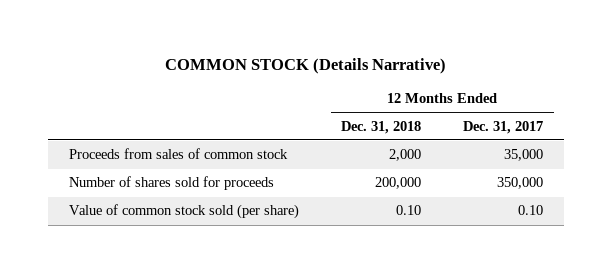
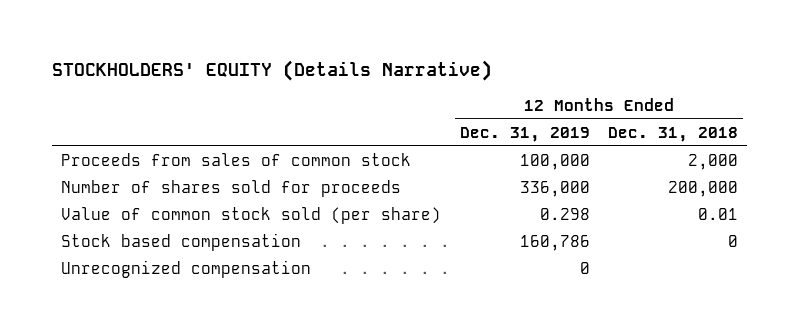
[165,58,447,75] COMMON STOCK (Details Narrative) -> [51,60,492,82] STOCKHOLDERS' EQUITY (Details Narrative)
[463,120,544,134] Dec. 31, 2017 -> none
none -> [459,126,590,142] Dec. 31, 2019
[396,205,422,216] 0.10 -> [698,207,739,220] 0.01
none -> [61,232,302,251] Stock based compensation
none -> [61,259,312,278] Unrecognized compensation

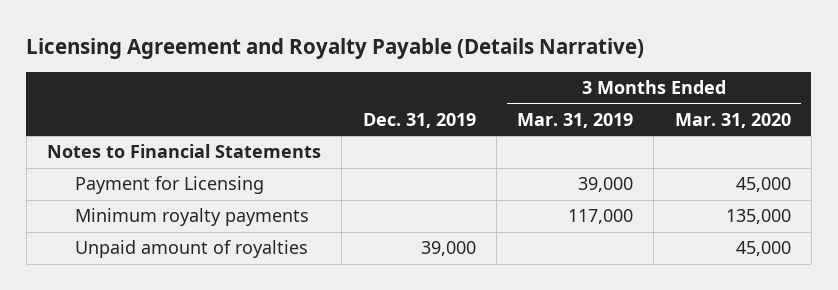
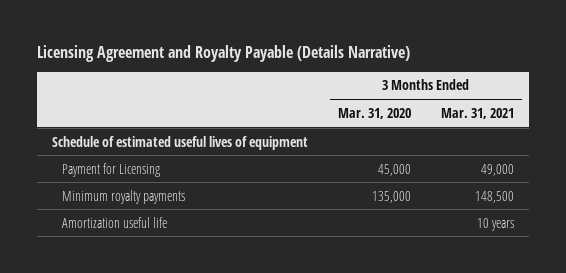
[362,112,476,128] Dec. 31, 2019 -> none
[517,112,634,128] Mar. 31, 2019 -> none
none -> [440,107,514,119] Mar. 31, 2021
[46,144,321,159] Notes to Financial Statements -> none
none -> [51,135,308,150] Schedule of estimated useful lives of equipment
[74,240,308,259] Unpaid amount of royalties -> none
none -> [61,216,167,228] Amortization useful life

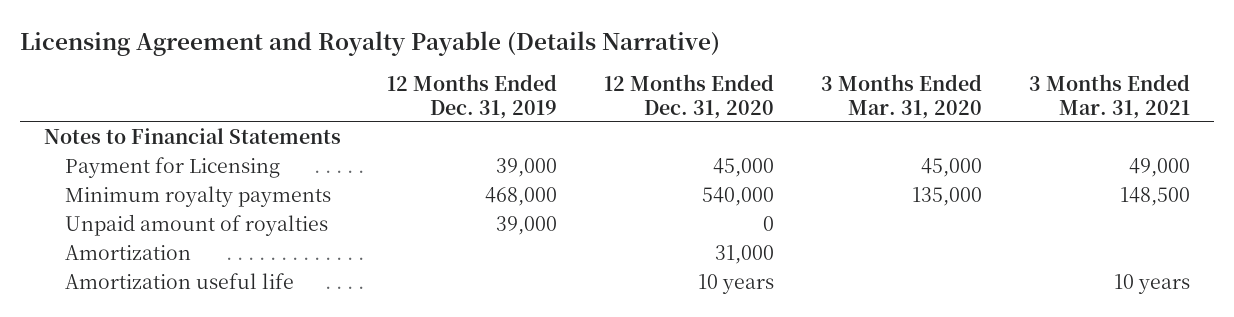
none -> [387,74,558,119] 12 Months Ended Dec. 31, 2019
none -> [604,74,775,119] 12 Months Ended Dec. 31, 2020
[51,135,308,150] Schedule of estimated useful lives of equipment -> [43,128,341,145] Notes to Financial Statements
none -> [64,214,328,237] Unpaid amount of royalties
none -> [64,245,191,261] Amortization

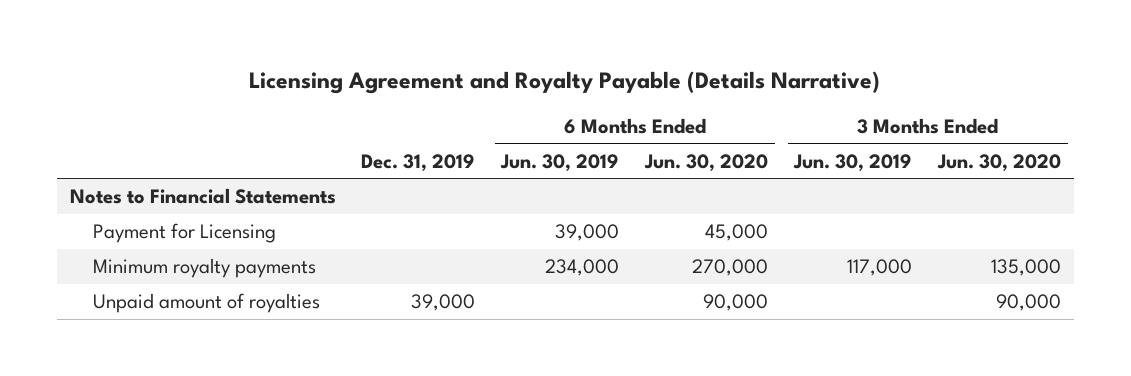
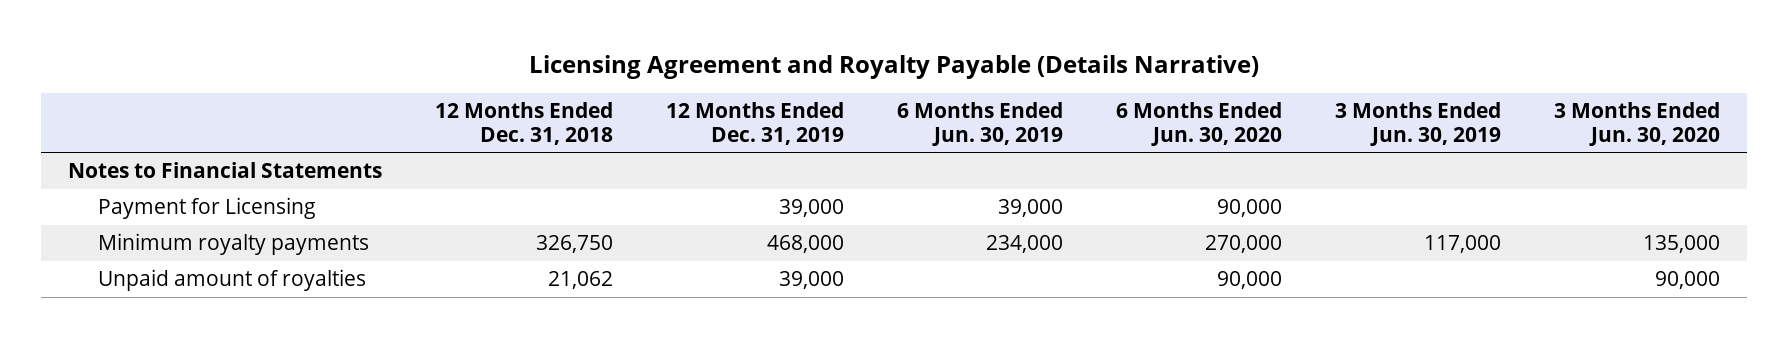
[361,153,476,172] Dec. 31, 2019 -> none
none -> [434,101,613,145] 12 Months Ended Dec. 31, 2018
none -> [665,101,844,145] 12 Months Ended Dec. 31, 2019
[705,224,769,242] 45,000 -> [1217,199,1283,218] 90,000

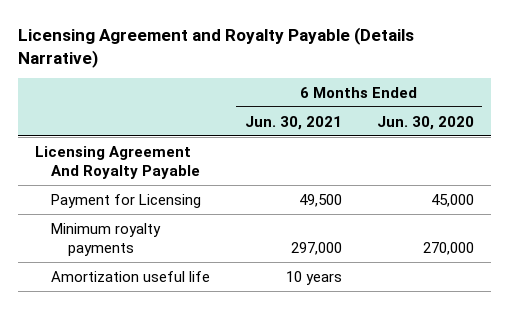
[434,101,613,145] 12 Months Ended Dec. 31, 2018 -> none
[665,101,844,145] 12 Months Ended Dec. 31, 2019 -> none
[897,101,1064,146] 6 Months Ended Jun. 30, 2019 -> none
[1335,101,1502,146] 3 Months Ended Jun. 30, 2019 -> none
[1554,101,1721,146] 3 Months Ended Jun. 30, 2020 -> none
none -> [245,115,343,130] Jun. 30, 2021
[67,162,382,179] Notes to Financial Statements -> none
none -> [34,145,201,179] Licensing Agreement And Royalty Payable
[1217,199,1283,218] 90,000 -> [430,193,474,207] 45,000
[97,269,366,292] Unpaid amount of royalties -> none
none -> [51,270,211,282] Amortization useful life

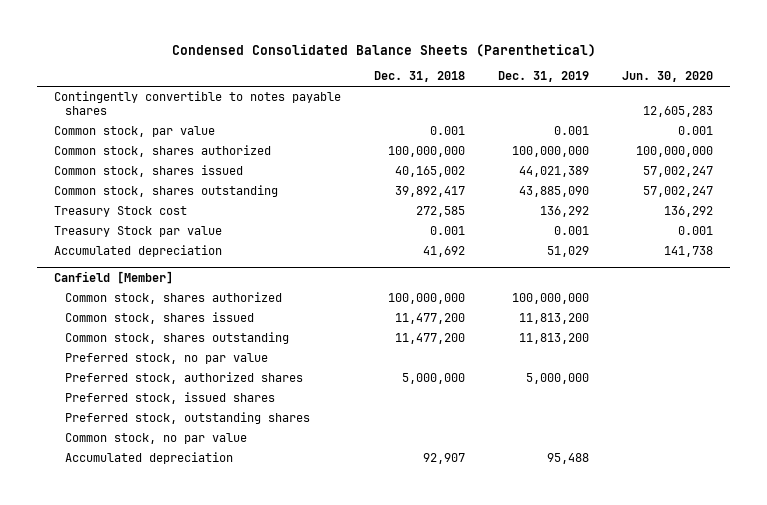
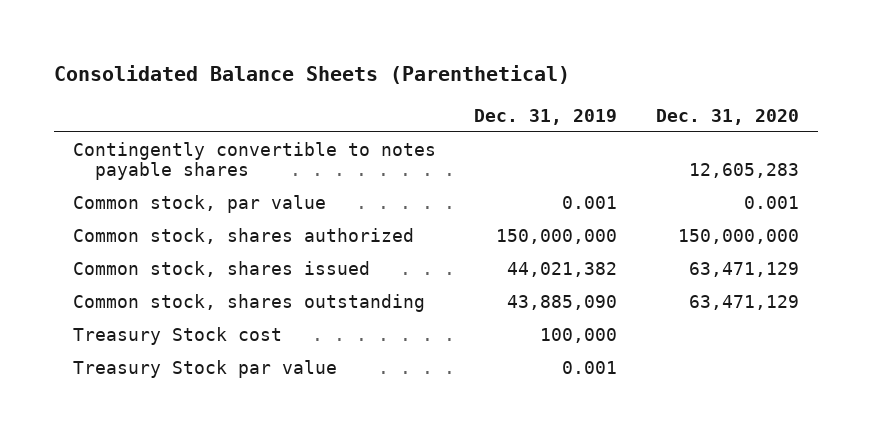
[171,43,596,57] Condensed Consolidated Balance Sheets (Parenthetical) -> [54,65,571,85] Consolidated Balance Sheets (Parenthetical)
[373,71,465,83] Dec. 31, 2018 -> none
[622,71,714,83] Jun. 30, 2020 -> none
none -> [655,108,799,125] Dec. 31, 2020
[512,146,590,158] 100,000,000 -> [496,228,618,244] 150,000,000
[519,166,590,178] 44,021,389 -> [507,261,618,277] 44,021,382
[540,206,590,218] 136,292 -> [540,327,618,343] 100,000
[53,245,222,258] Accumulated depreciation -> none
[53,271,173,285] Canfield [Member] -> none
[65,292,283,305] Common stock, shares authorized -> none
[65,312,255,325] Common stock, shares issued -> none
[65,332,290,345] Common stock, shares outstanding -> none
[65,353,269,365] Preferred stock, no par value -> none
[65,372,304,385] Preferred stock, authorized shares -> none
[65,392,276,405] Preferred stock, issued shares -> none
[65,412,311,425] Preferred stock, outstanding shares -> none
[65,433,248,445] Common stock, no par value -> none
[65,452,234,465] Accumulated depreciation -> none

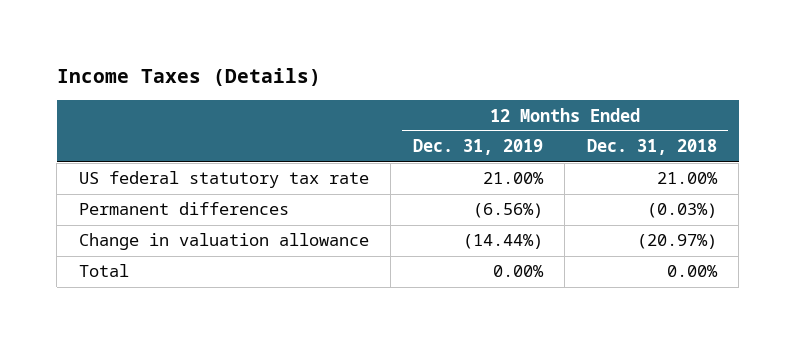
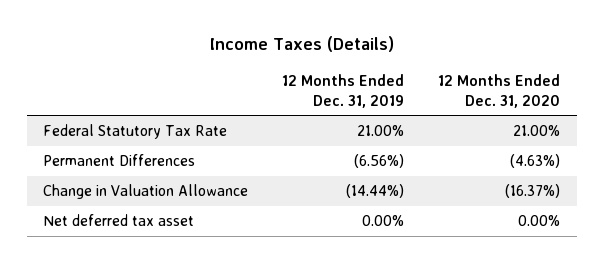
[586,139,717,156] Dec. 31, 2018 -> none
none -> [437,73,560,108] 12 Months Ended Dec. 31, 2020
[78,171,369,189] US federal statutory tax rate -> [43,124,228,140] Federal Statutory Tax Rate
[78,202,289,216] Permanent differences -> [43,154,196,167] Permanent Differences
[78,233,369,251] Change in valuation allowance -> [43,184,249,200] Change in Valuation Allowance
[78,264,129,278] Total -> [43,214,195,227] Net deferred tax asset

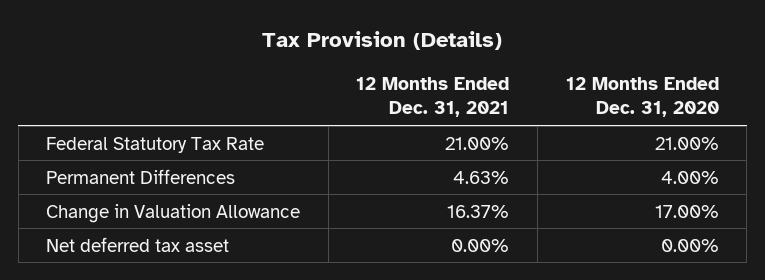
[209,36,394,53] Income Taxes (Details) -> [262,31,503,51] Tax Provision (Details)
[282,73,405,108] 12 Months Ended Dec. 31, 2019 -> none
none -> [356,76,510,118] 12 Months Ended Dec. 31, 2021
[509,154,560,169] (4.63%) -> [660,170,719,184] 4.00%
[504,184,560,199] (16.37%) -> [654,204,719,218] 17.00%

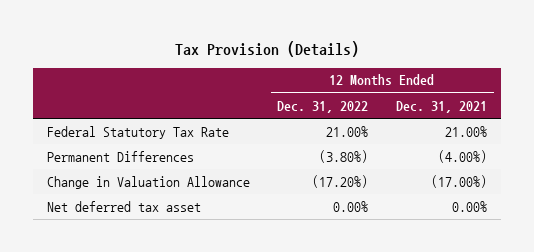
[565,76,719,118] 12 Months Ended Dec. 31, 2020 -> none
none -> [277,100,369,113] Dec. 31, 2022
[453,170,510,184] 4.63% -> [437,149,487,163] (4.00%)
[447,204,510,218] 16.37% -> [430,174,487,188] (17.00%)

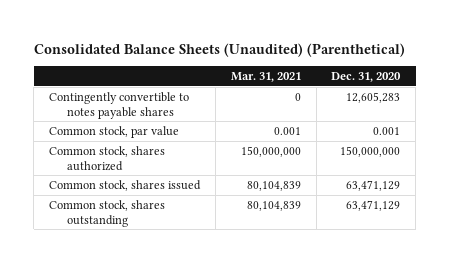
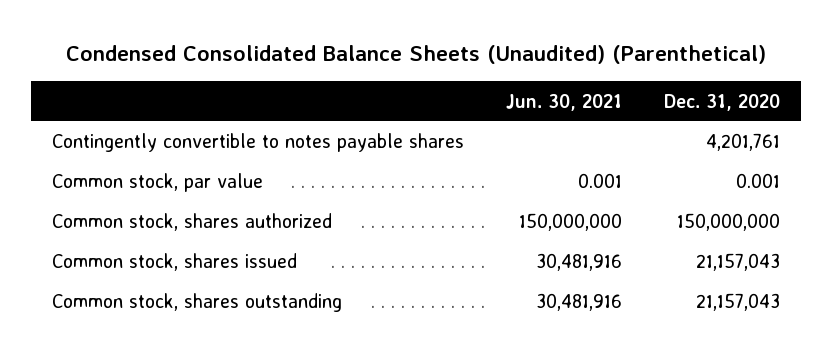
[33,42,405,57] Consolidated Balance Sheets (Unaudited) (Parenthetical) -> [66,45,767,65] Condensed Consolidated Balance Sheets (Unaudited) (Parenthetical)
[230,72,301,83] Mar. 31, 2021 -> none
none -> [506,93,623,111] Jun. 30, 2021
[346,91,401,103] 12,605,283 -> [706,133,781,152] 4,201,761
[346,179,401,191] 63,471,129 -> [696,253,781,272] 21,157,043
[346,199,401,211] 63,471,129 -> [696,293,781,312] 21,157,043

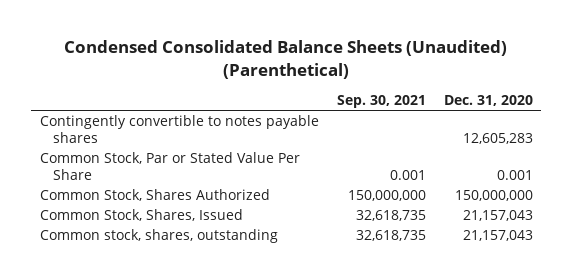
[506,93,623,111] Jun. 30, 2021 -> none
none -> [336,94,426,108] Sep. 30, 2021
[706,133,781,152] 4,201,761 -> [462,133,533,145] 12,605,283
[51,173,263,193] Common stock, par value -> [40,152,301,181] Common Stock, Par or Stated Value Per Share
[51,213,332,232] Common stock, shares authorized -> [40,189,271,202] Common Stock, Shares Authorized
[51,253,297,272] Common stock, shares issued -> [40,209,244,222] Common Stock, Shares, Issued
[51,293,342,313] Common stock, shares outstanding -> [40,229,279,244] Common stock, shares, outstanding

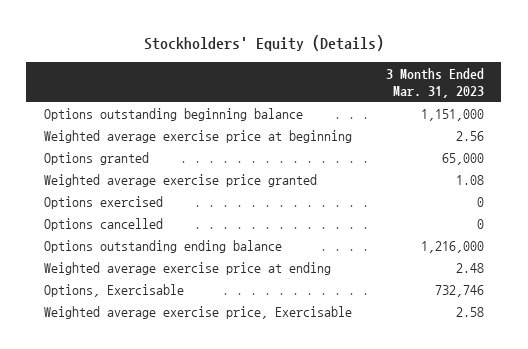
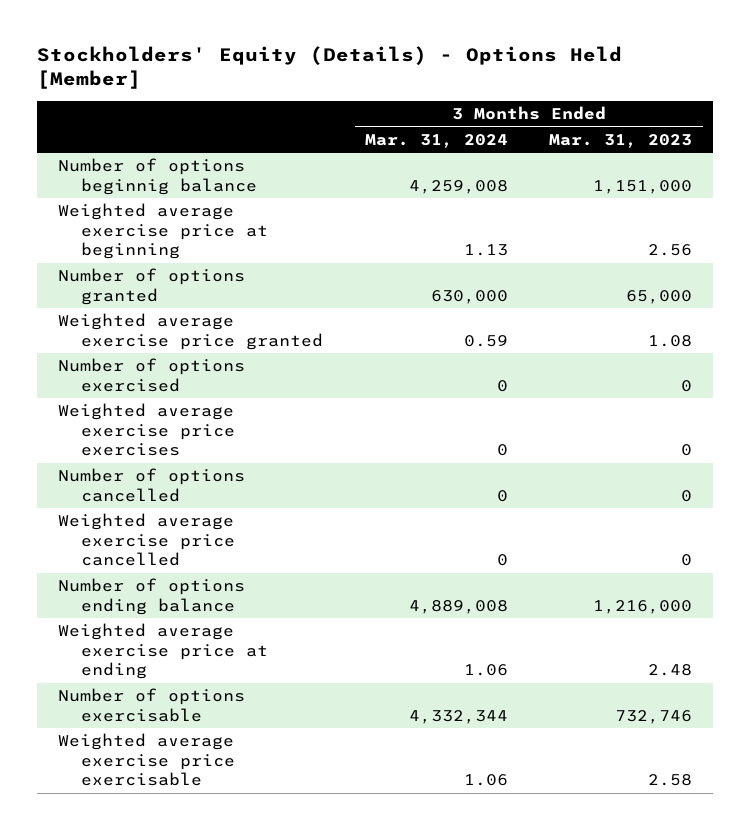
[143,35,384,52] Stockholders' Equity (Details) -> [36,46,622,90] Stockholders' Equity (Details) - Options Held [Member]
none -> [364,134,508,149] Mar. 31, 2024
[43,108,303,122] Options outstanding beginning balance -> [57,158,258,195] Number of options beginnig balance
[43,152,149,166] Options granted -> [57,268,245,305] Number of options granted
[43,196,163,210] Options exercised -> [57,358,245,392] Number of options exercised
none -> [57,403,236,457] Weighted average exercise price exercises
[43,218,163,232] Options cancelled -> [57,468,245,502] Number of options cancelled
none -> [57,513,236,567] Weighted average exercise price cancelled
[43,240,282,254] Options outstanding ending balance -> [57,578,245,615] Number of options ending balance
[43,284,184,298] Options, Exercisable -> [57,688,245,722] Number of options exercisable
[43,306,352,320] Weighted average exercise price, Exercisable -> [57,733,236,787] Weighted average exercise price exercisable

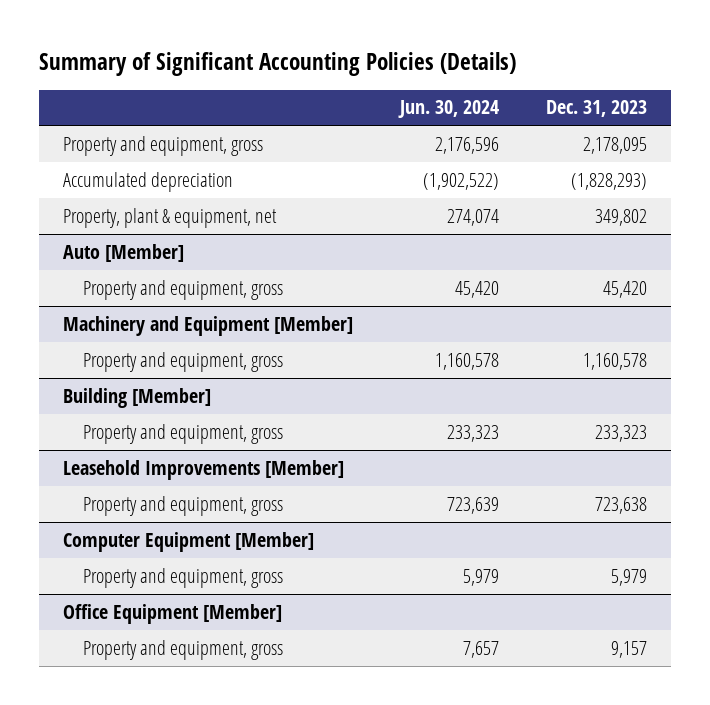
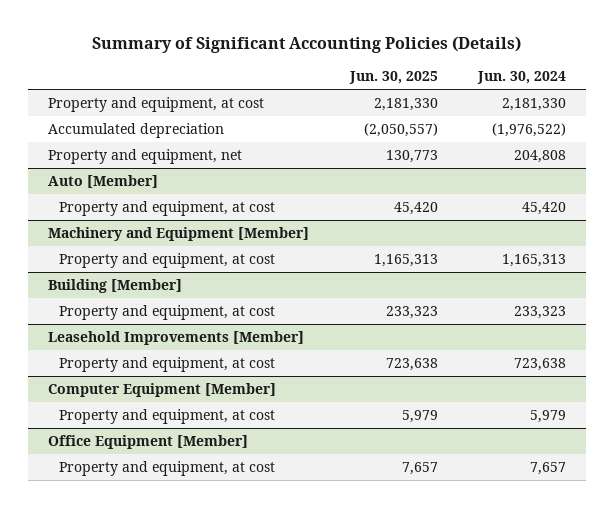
[546,100,648,118] Dec. 31, 2023 -> none
none -> [348,70,438,84] Jun. 30, 2025
[62,135,263,156] Property and equipment, gross -> [48,97,265,113] Property and equipment, at cost
[434,136,499,154] 2,176,596 -> [502,98,567,112] 2,181,330
[422,172,499,190] (1,902,522) -> [492,123,567,138] (1,976,522)
[62,207,277,228] Property, plant & equipment, net -> [48,149,243,165] Property and equipment, net
[446,208,499,226] 274,074 -> [514,150,567,164] 204,808
[83,279,284,300] Property and equipment, gross -> [59,201,276,217] Property and equipment, at cost
[83,351,284,372] Property and equipment, gross -> [59,253,276,269] Property and equipment, at cost
[434,352,499,370] 1,160,578 -> [502,254,567,268] 1,165,313
[83,423,284,444] Property and equipment, gross -> [59,305,276,321] Property and equipment, at cost
[83,495,284,516] Property and equipment, gross -> [59,357,276,373] Property and equipment, at cost
[446,496,499,514] 723,639 -> [514,358,567,372] 723,638
[83,567,284,588] Property and equipment, gross -> [59,409,276,425] Property and equipment, at cost
[83,639,284,660] Property and equipment, gross -> [59,461,276,477] Property and equipment, at cost

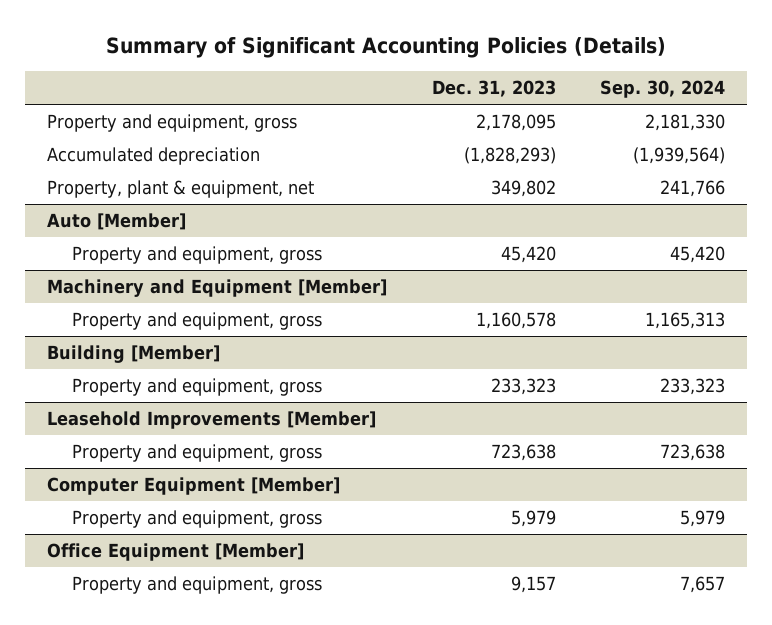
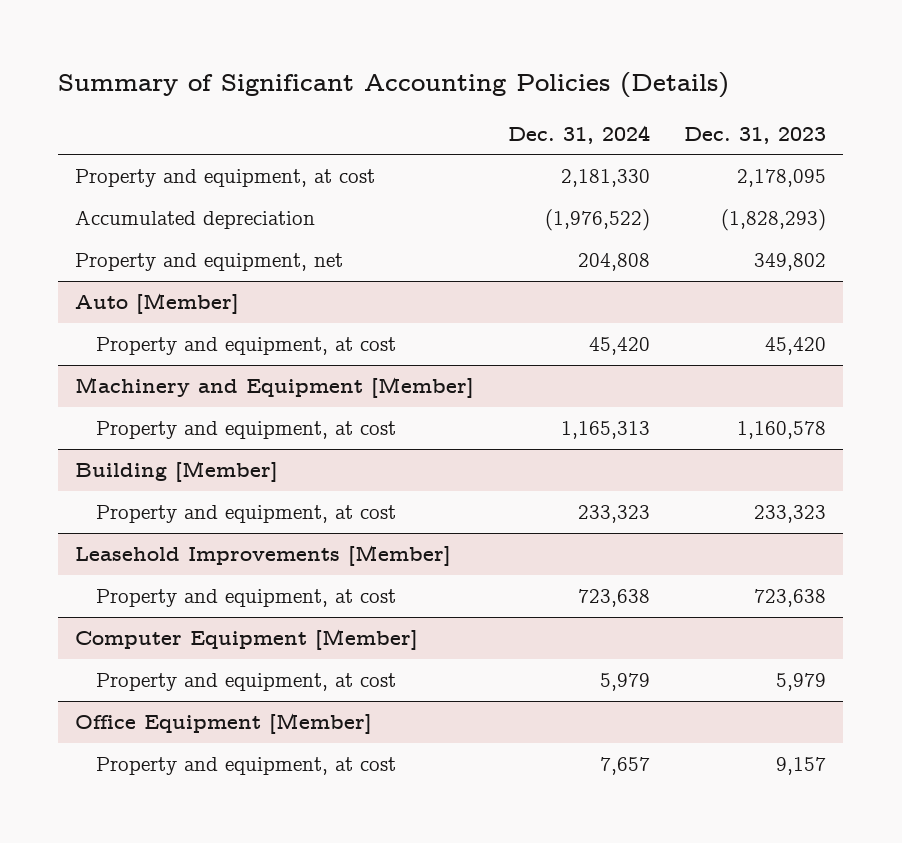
[599,80,725,99] Sep. 30, 2024 -> none
none -> [508,124,651,144] Dec. 31, 2024
[47,114,298,133] Property and equipment, gross -> [75,169,376,188] Property and equipment, at cost
[47,180,315,199] Property, plant & equipment, net -> [75,253,344,272] Property and equipment, net
[71,246,322,265] Property and equipment, gross -> [95,337,396,356] Property and equipment, at cost
[71,312,322,331] Property and equipment, gross -> [95,421,396,440] Property and equipment, at cost
[71,378,322,397] Property and equipment, gross -> [95,505,396,524] Property and equipment, at cost
[71,444,322,463] Property and equipment, gross -> [95,589,396,608] Property and equipment, at cost
[71,510,322,529] Property and equipment, gross -> [95,673,396,692] Property and equipment, at cost
[71,576,322,595] Property and equipment, gross -> [95,757,396,776] Property and equipment, at cost

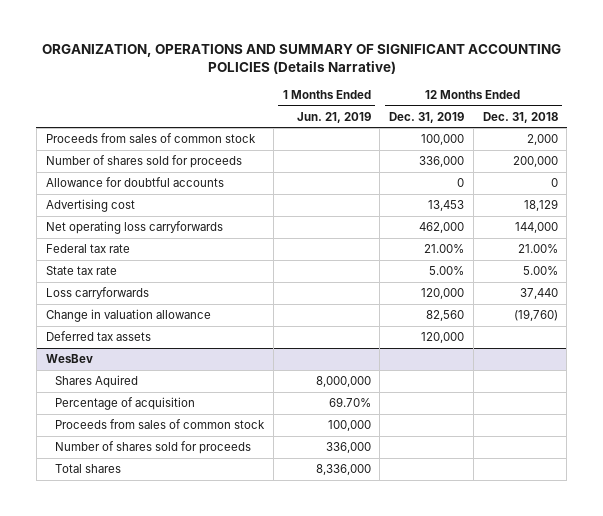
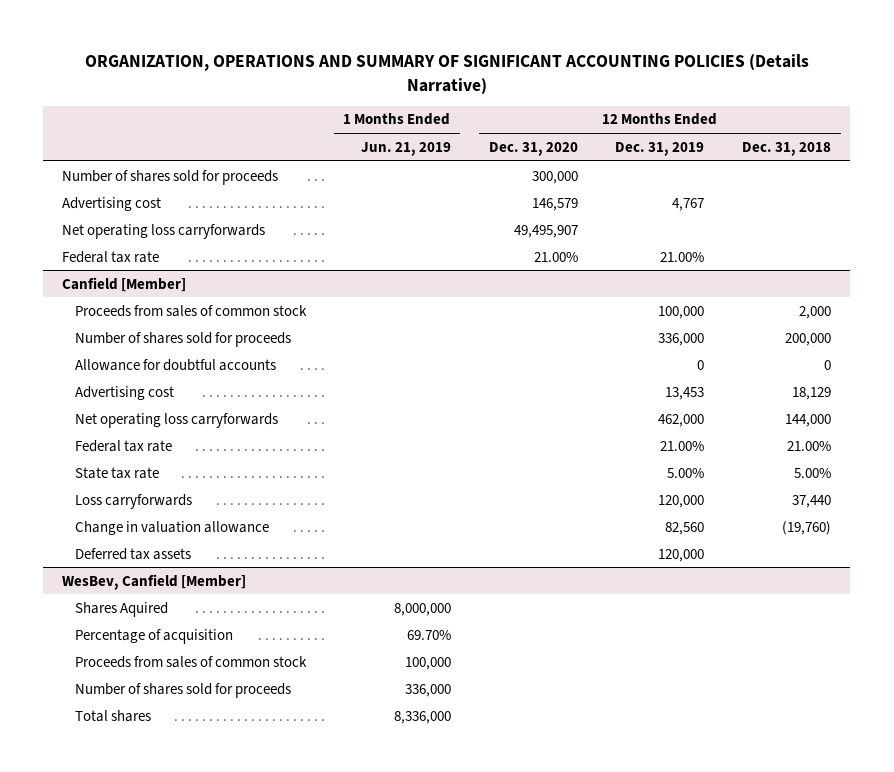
none -> [488,141,578,156] Dec. 31, 2020
none -> [62,169,279,185] Number of shares sold for proceeds
none -> [62,196,162,211] Advertising cost
none -> [62,223,266,239] Net operating loss carryforwards
none -> [62,250,160,263] Federal tax rate
none -> [62,276,187,292] Canfield [Member]
[45,354,93,364] WesBev -> none
none -> [62,573,247,590] WesBev, Canfield [Member]

